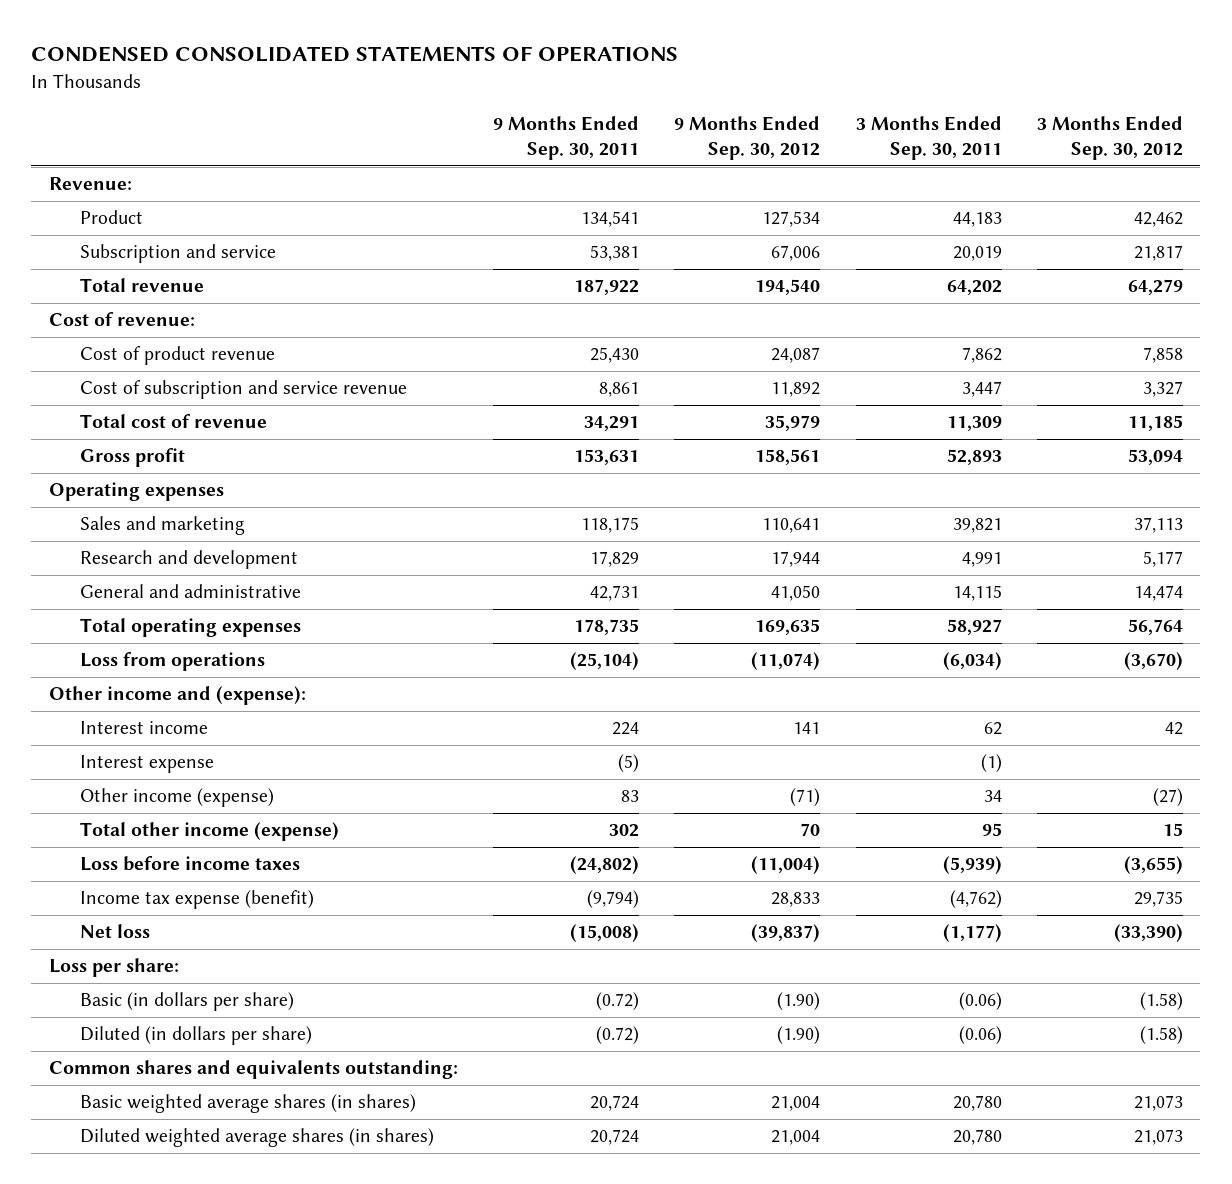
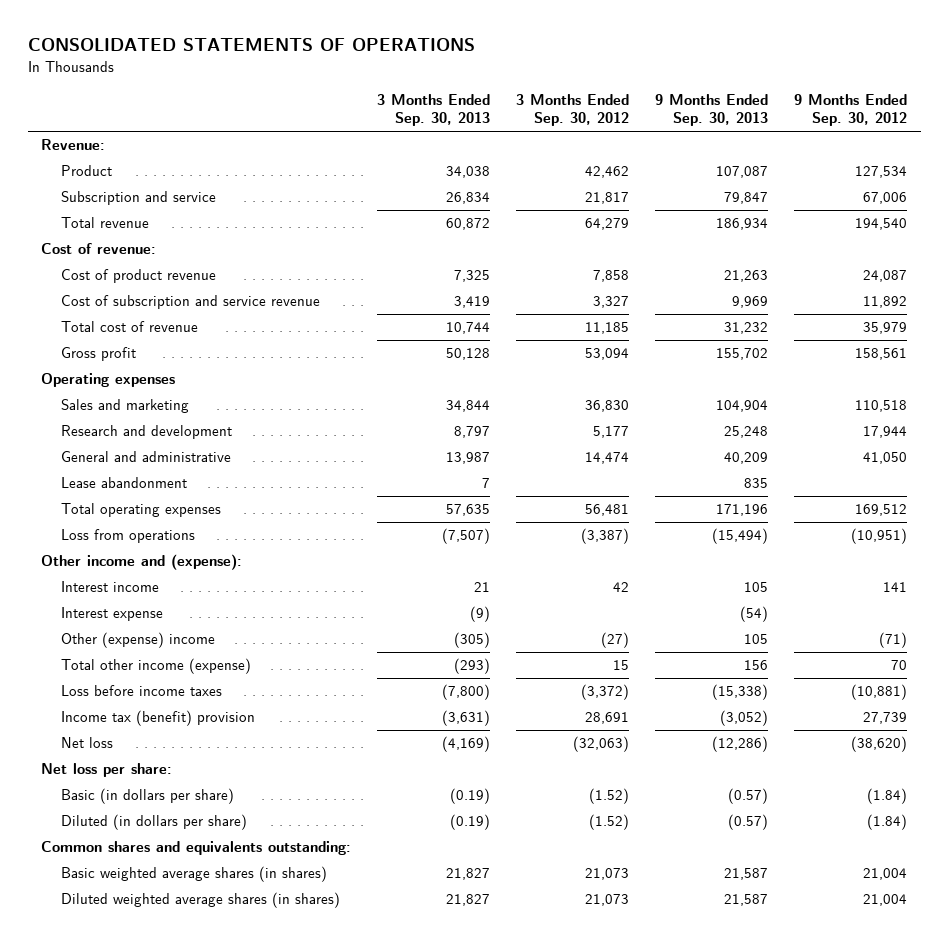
[31,46,679,63] CONDENSED CONSOLIDATED STATEMENTS OF OPERATIONS -> [27,38,475,52] CONSOLIDATED STATEMENTS OF OPERATIONS
[493,116,640,161] 9 Months Ended Sep. 30, 2011 -> none
[855,116,1002,161] 3 Months Ended Sep. 30, 2011 -> none
none -> [376,94,490,127] 3 Months Ended Sep. 30, 2013
none -> [655,94,769,127] 9 Months Ended Sep. 30, 2013
[762,518,821,534] 110,641 -> [855,400,908,413] 110,518
[1133,517,1183,534] 37,113 -> [585,400,630,413] 36,830
none -> [60,477,187,489] Lease abandonment
[755,619,821,636] 169,635 -> [855,504,908,517] 169,512
[1127,619,1183,636] 56,764 -> [585,504,630,517] 56,481
[751,652,821,671] (11,074) -> [851,528,908,545] (10,951)
[1123,652,1183,671] (3,670) -> [581,528,630,545] (3,387)
[79,788,274,808] Other income (expense) -> [60,632,215,649] Other (expense) income
[751,856,821,875] (11,004) -> [851,684,908,701] (10,881)
[1123,856,1183,875] (3,655) -> [581,684,630,701] (3,372)
[79,890,314,910] Income tax expense (benefit) -> [60,710,255,727] Income tax (benefit) provision
[771,892,821,908] 28,833 -> [863,712,908,725] 27,739
[1133,891,1183,908] 29,735 -> [585,712,630,725] 28,691
[751,924,821,943] (39,837) -> [851,736,908,753] (38,620)
[1113,924,1183,943] (33,390) -> [573,736,630,753] (32,063)
[49,958,180,978] Loss per share: -> [40,763,172,778] Net loss per share:
[777,992,821,1011] (1.90) -> [867,788,908,805] (1.84)
[1139,992,1183,1011] (1.58) -> [589,788,630,805] (1.52)
[777,1026,821,1045] (1.90) -> [867,814,908,831] (1.84)
[1139,1026,1183,1045] (1.58) -> [589,814,630,831] (1.52)

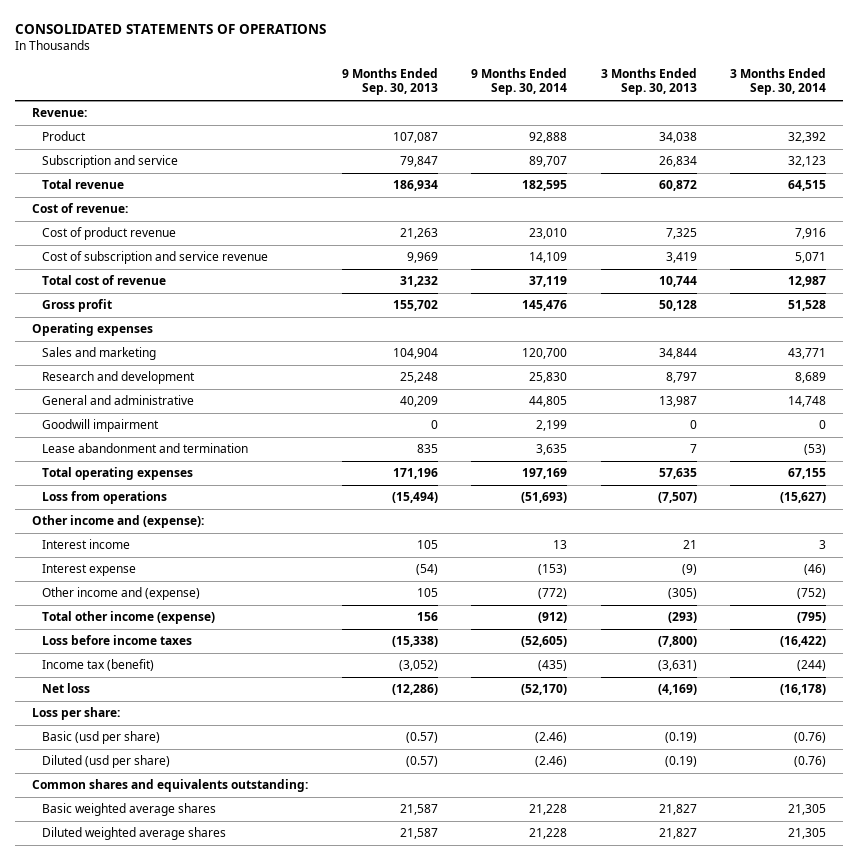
[516,94,630,127] 3 Months Ended Sep. 30, 2012 -> none
[794,94,908,127] 9 Months Ended Sep. 30, 2012 -> none
none -> [471,67,568,96] 9 Months Ended Sep. 30, 2014
none -> [730,67,827,96] 3 Months Ended Sep. 30, 2014
none -> [42,419,160,433] Goodwill impairment
[60,477,187,489] Lease abandonment -> [42,443,249,454] Lease abandonment and termination
[60,632,215,649] Other (expense) income -> [42,587,201,601] Other income and (expense)
[60,710,255,727] Income tax (benefit) provision -> [42,659,155,672] Income tax (benefit)
[40,763,172,778] Net loss per share: -> [32,707,121,721] Loss per share:
[60,788,234,805] Basic (in dollars per share) -> [42,731,161,745] Basic (usd per share)
[60,814,247,831] Diluted (in dollars per share) -> [42,755,171,769] Diluted (usd per share)
[60,866,327,883] Basic weighted average shares (in shares) -> [42,803,217,817] Basic weighted average shares
[60,892,340,909] Diluted weighted average shares (in shares) -> [42,827,227,841] Diluted weighted average shares

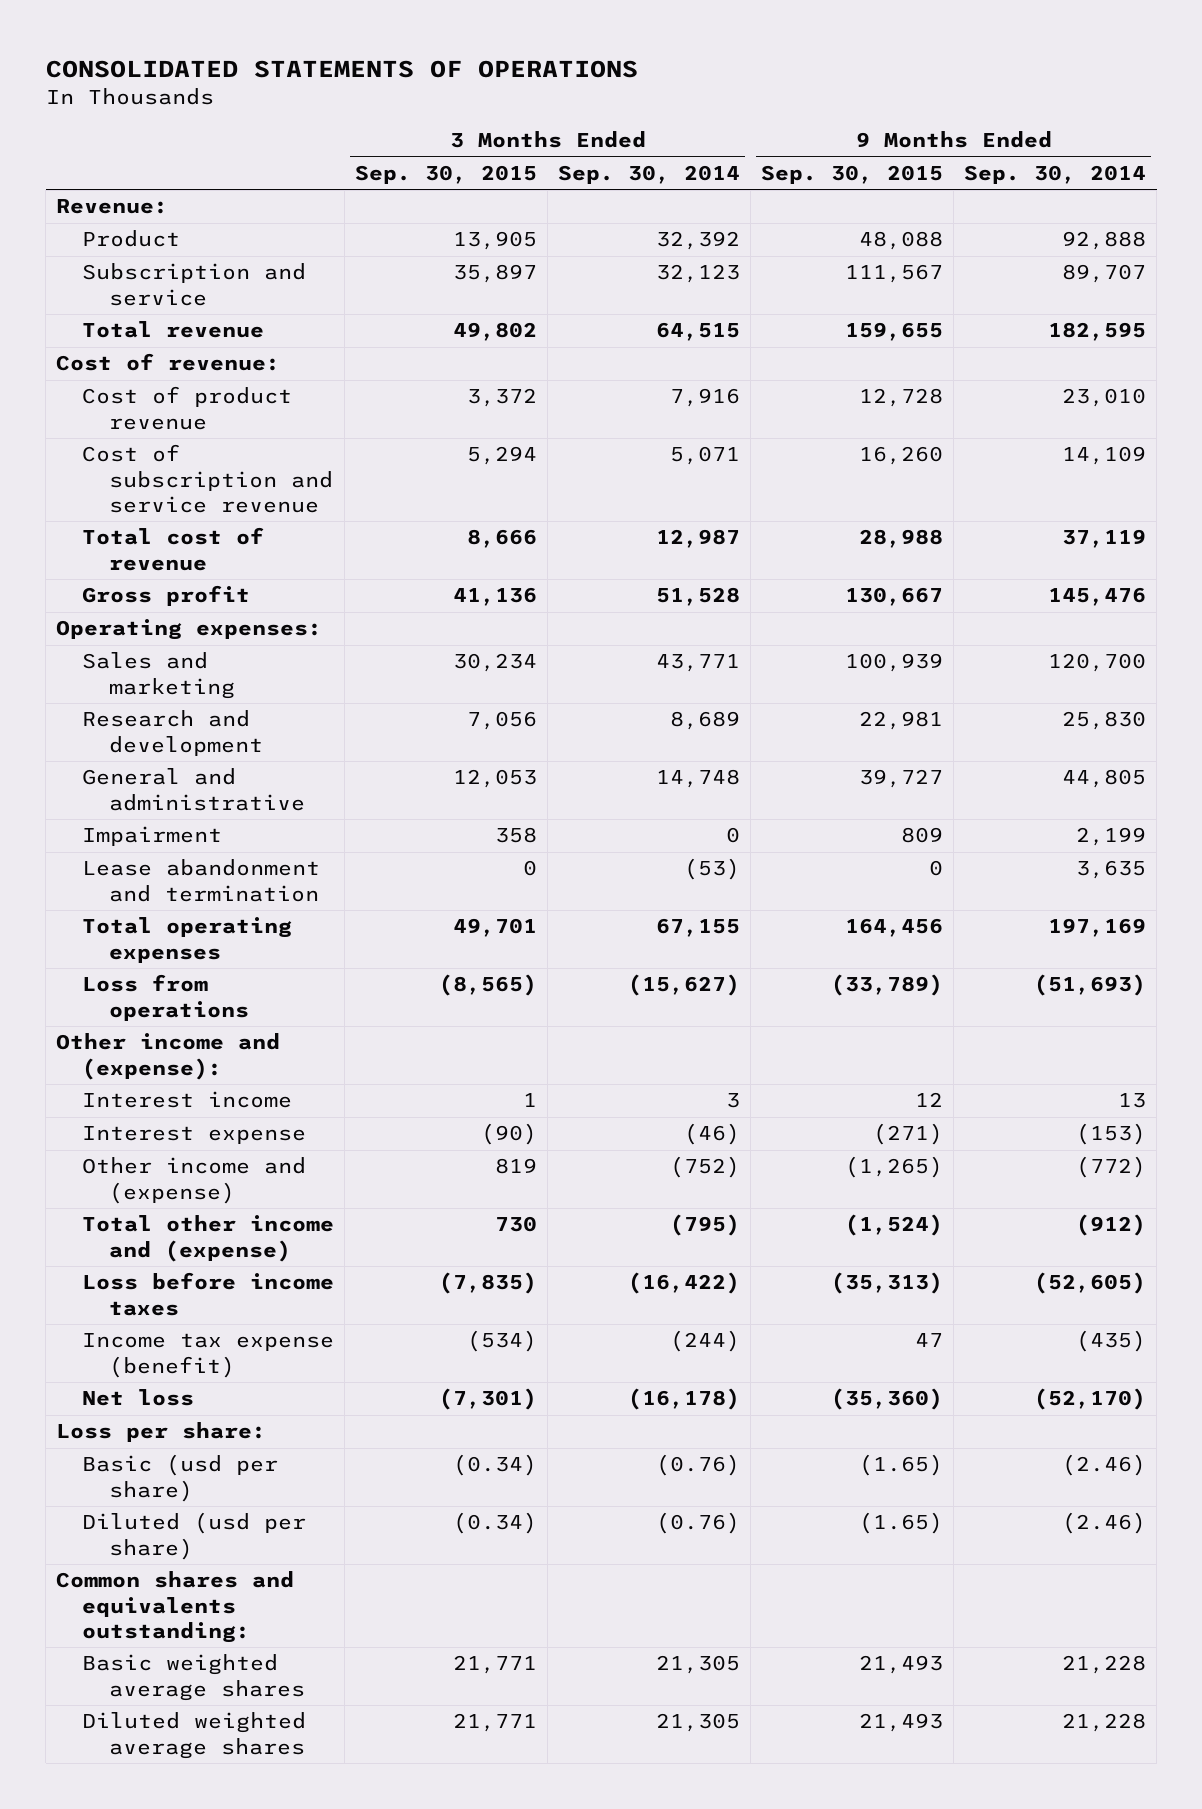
[341,67,438,96] 9 Months Ended Sep. 30, 2013 -> none
[600,67,697,96] 3 Months Ended Sep. 30, 2013 -> none
none -> [355,164,538,184] Sep. 30, 2015
none -> [761,164,944,184] Sep. 30, 2015
[32,323,154,337] Operating expenses -> [56,619,323,641] Operating expenses:
[42,419,160,433] Goodwill impairment -> [82,826,223,847] Impairment
[42,611,216,625] Total other income (expense) -> [82,1215,335,1262] Total other income and (expense)
[42,659,155,672] Income tax (benefit) -> [82,1333,335,1378] Income tax expense (benefit)

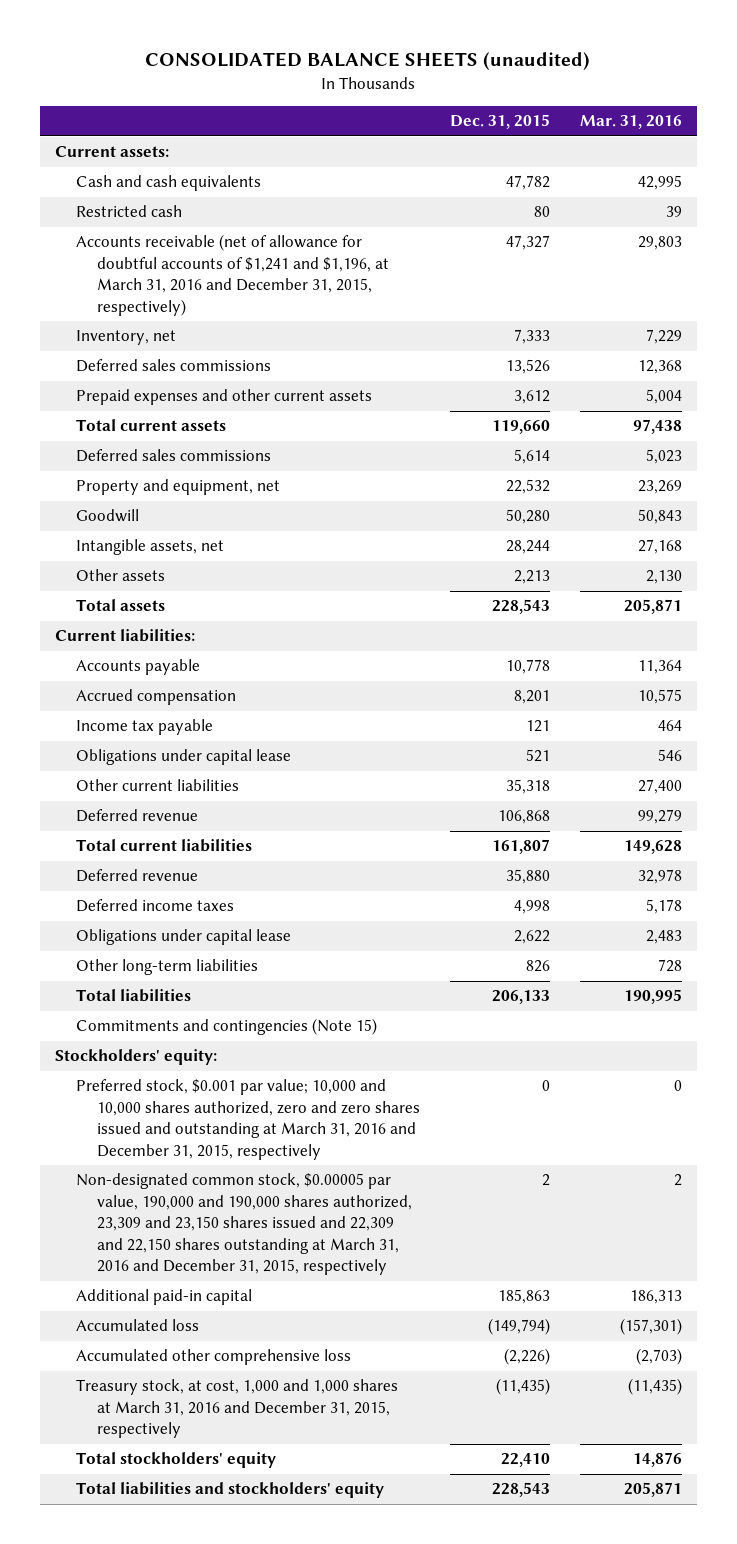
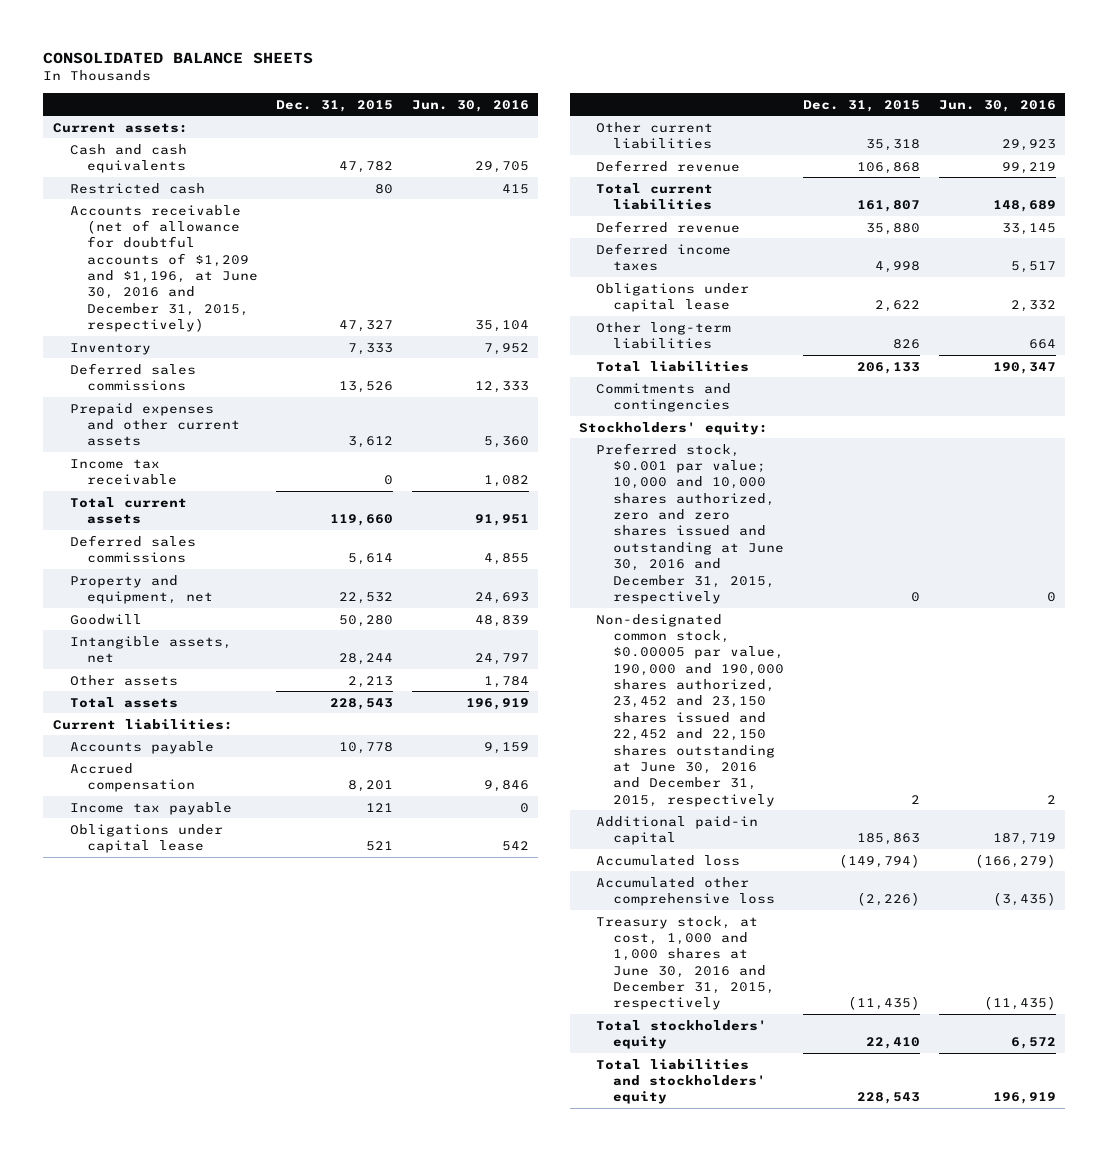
[145,52,591,71] CONSOLIDATED BALANCE SHEETS (unaudited) -> [43,52,314,65] CONSOLIDATED BALANCE SHEETS
[579,115,682,130] Mar. 31, 2016 -> none
none -> [412,99,530,112] Jun. 30, 2016
[75,234,389,316] Accounts receivable (net of allowance for doubtful accounts of $1,241 and $1,196, at March 31, 2016 and December 31, 2015, respectively) -> [69,204,258,333] Accounts receivable (net of allowance for doubtful accounts of $1,209 and $1,196, at June 30, 2016 and December 31, 2015, respectively)
[75,330,176,346] Inventory, net -> [69,342,151,355] Inventory
none -> [69,458,177,485] Income tax receivable
[75,1018,377,1036] Commitments and contingencies (Note 15) -> [596,382,732,412] Commitments and contingencies
[75,1079,420,1160] Preferred stock, $0.001 par value; 10,000 and 10,000 shares authorized, zero and zero shares issued and outstanding at March 31, 2016 and December 31, 2015, respectively -> [596,442,785,604] Preferred stock, $0.001 par value; 10,000 and 10,000 shares authorized, zero and zero shares issued and outstanding at June 30, 2016 and December 31, 2015, respectively
[75,1173,412,1276] Non-designated common stock, $0.00005 par value, 190,000 and 190,000 shares authorized, 23,309 and 23,150 shares issued and 22,309 and 22,150 shares outstanding at March 31, 2016 and December 31, 2015, respectively -> [596,613,785,807] Non-designated common stock, $0.00005 par value, 190,000 and 190,000 shares authorized, 23,452 and 23,150 shares issued and 22,452 and 22,150 shares outstanding at June 30, 2016 and December 31, 2015, respectively
[75,1379,398,1439] Treasury stock, at cost, 1,000 and 1,000 shares at March 31, 2016 and December 31, 2015, respectively -> [596,915,776,1011] Treasury stock, at cost, 1,000 and 1,000 shares at June 30, 2016 and December 31, 2015, respectively

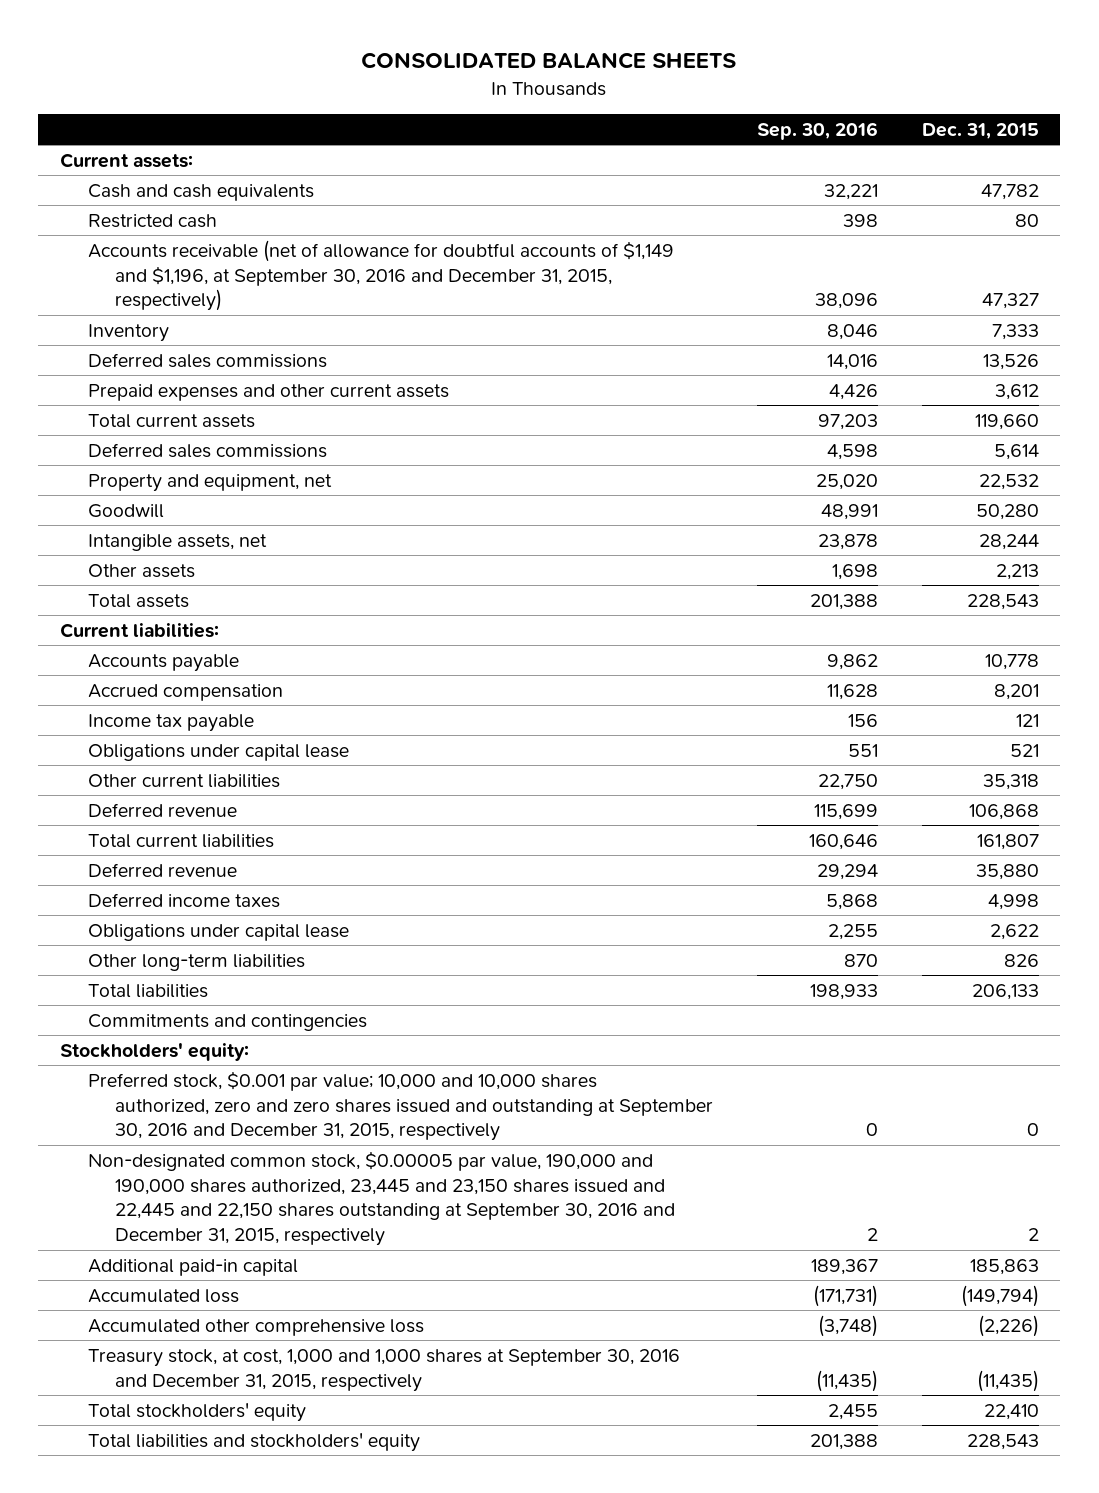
[412,99,530,112] Jun. 30, 2016 -> none
none -> [756,122,878,141] Sep. 30, 2016
[69,204,258,333] Accounts receivable (net of allowance for doubtful accounts of $1,209 and $1,196, at June 30, 2016 and December 31, 2015, respectively) -> [87,239,674,312] Accounts receivable (net of allowance for doubtful accounts of $1,149 and $1,196, at September 30, 2016 and December 31, 2015, respectively)
[69,458,177,485] Income tax receivable -> none
[596,442,785,604] Preferred stock, $0.001 par value; 10,000 and 10,000 shares authorized, zero and zero shares issued and outstanding at June 30, 2016 and December 31, 2015, respectively -> [87,1070,714,1142] Preferred stock, $0.001 par value; 10,000 and 10,000 shares authorized, zero and zero shares issued and outstanding at September 30, 2016 and December 31, 2015, respectively
[596,613,785,807] Non-designated common stock, $0.00005 par value, 190,000 and 190,000 shares authorized, 23,452 and 23,150 shares issued and 22,452 and 22,150 shares outstanding at June 30, 2016 and December 31, 2015, respectively -> [87,1150,676,1247] Non-designated common stock, $0.00005 par value, 190,000 and 190,000 shares authorized, 23,445 and 23,150 shares issued and 22,445 and 22,150 shares outstanding at September 30, 2016 and December 31, 2015, respectively
[596,915,776,1011] Treasury stock, at cost, 1,000 and 1,000 shares at June 30, 2016 and December 31, 2015, respectively -> [87,1348,680,1392] Treasury stock, at cost, 1,000 and 1,000 shares at September 30, 2016 and December 31, 2015, respectively

